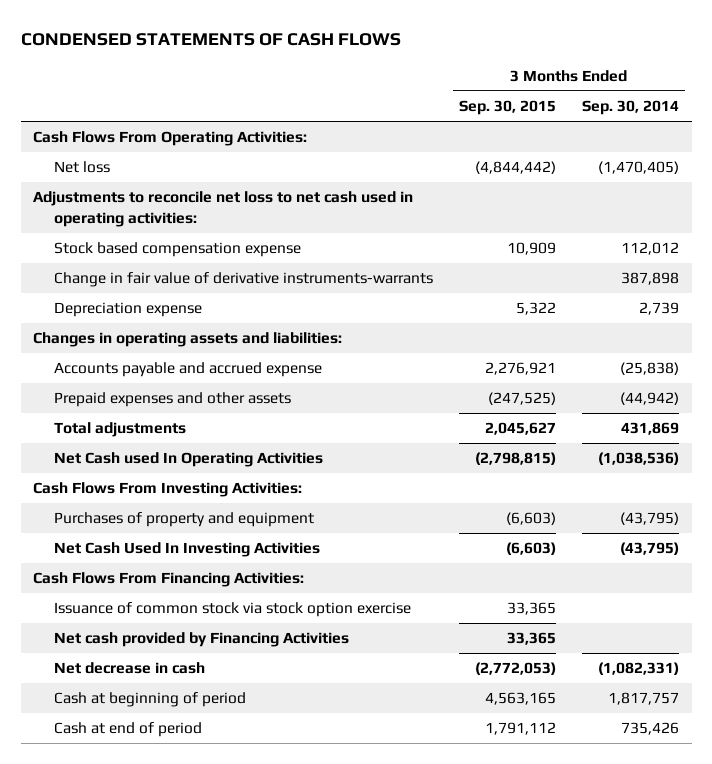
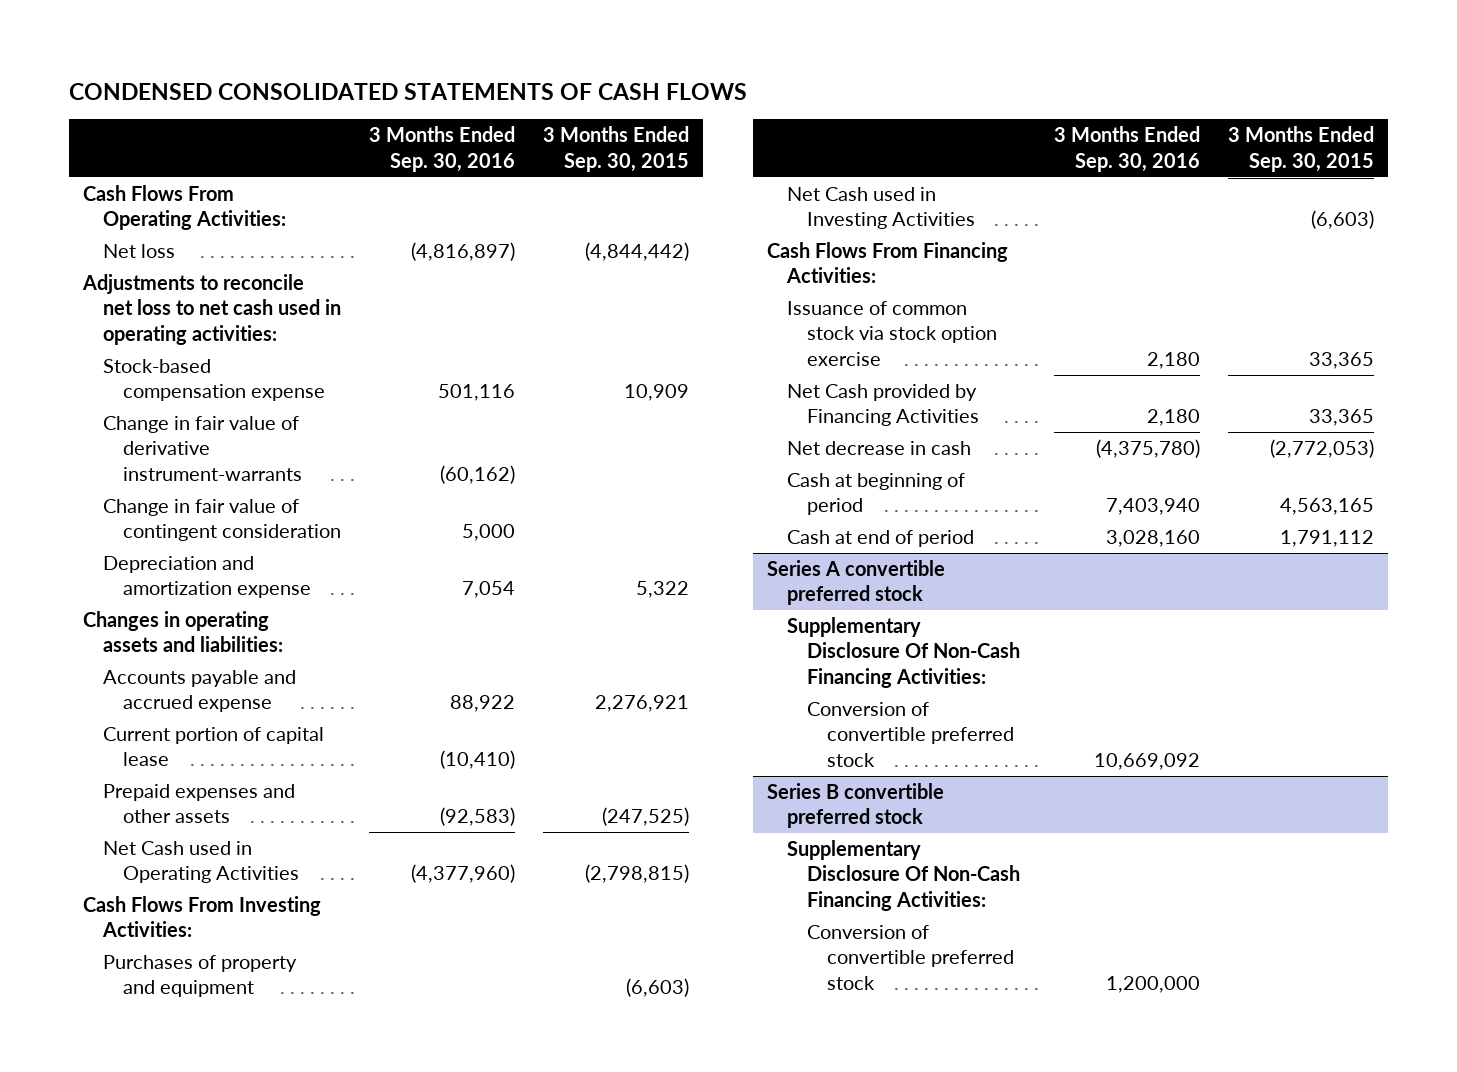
[20,32,401,46] CONDENSED STATEMENTS OF CASH FLOWS -> [68,82,747,100] CONDENSED CONSOLIDATED STATEMENTS OF CASH FLOWS
[581,100,679,116] Sep. 30, 2014 -> none
none -> [368,126,515,172] 3 Months Ended Sep. 30, 2016
[54,242,302,258] Stock based compensation expense -> [102,359,325,402] Stock-based compensation expense
[54,272,434,288] Change in fair value of derivative instruments-warrants -> [102,416,302,481] Change in fair value of derivative instrument-warrants
none -> [102,499,341,542] Change in fair value of contingent consideration
[54,302,203,318] Depreciation expense -> [102,556,311,599] Depreciation and amortization expense
none -> [102,727,324,767] Current portion of capital lease
[54,422,187,438] Total adjustments -> none
[54,452,324,468] Net Cash used In Operating Activities -> [102,841,299,884] Net Cash used in Operating Activities
[54,542,321,558] Net Cash Used In Investing Activities -> [787,187,976,230] Net Cash used in Investing Activities
[54,632,350,648] Net cash provided by Financing Activities -> [787,384,980,427] Net Cash provided by Financing Activities
none -> [767,560,946,606] Series A convertible preferred stock
none -> [787,617,1021,688] Supplementary Disclosure Of Non-Cash Financing Activities:
none -> [807,702,1015,767] Conversion of convertible preferred stock
none -> [767,783,945,829] Series B convertible preferred stock
none -> [787,840,1021,911] Supplementary Disclosure Of Non-Cash Financing Activities:
none -> [807,925,1015,990] Conversion of convertible preferred stock

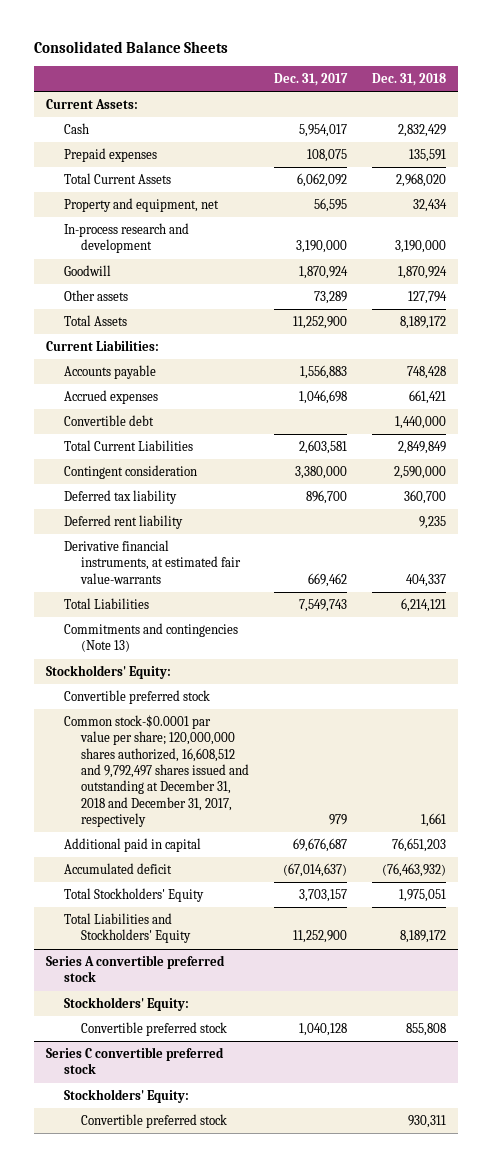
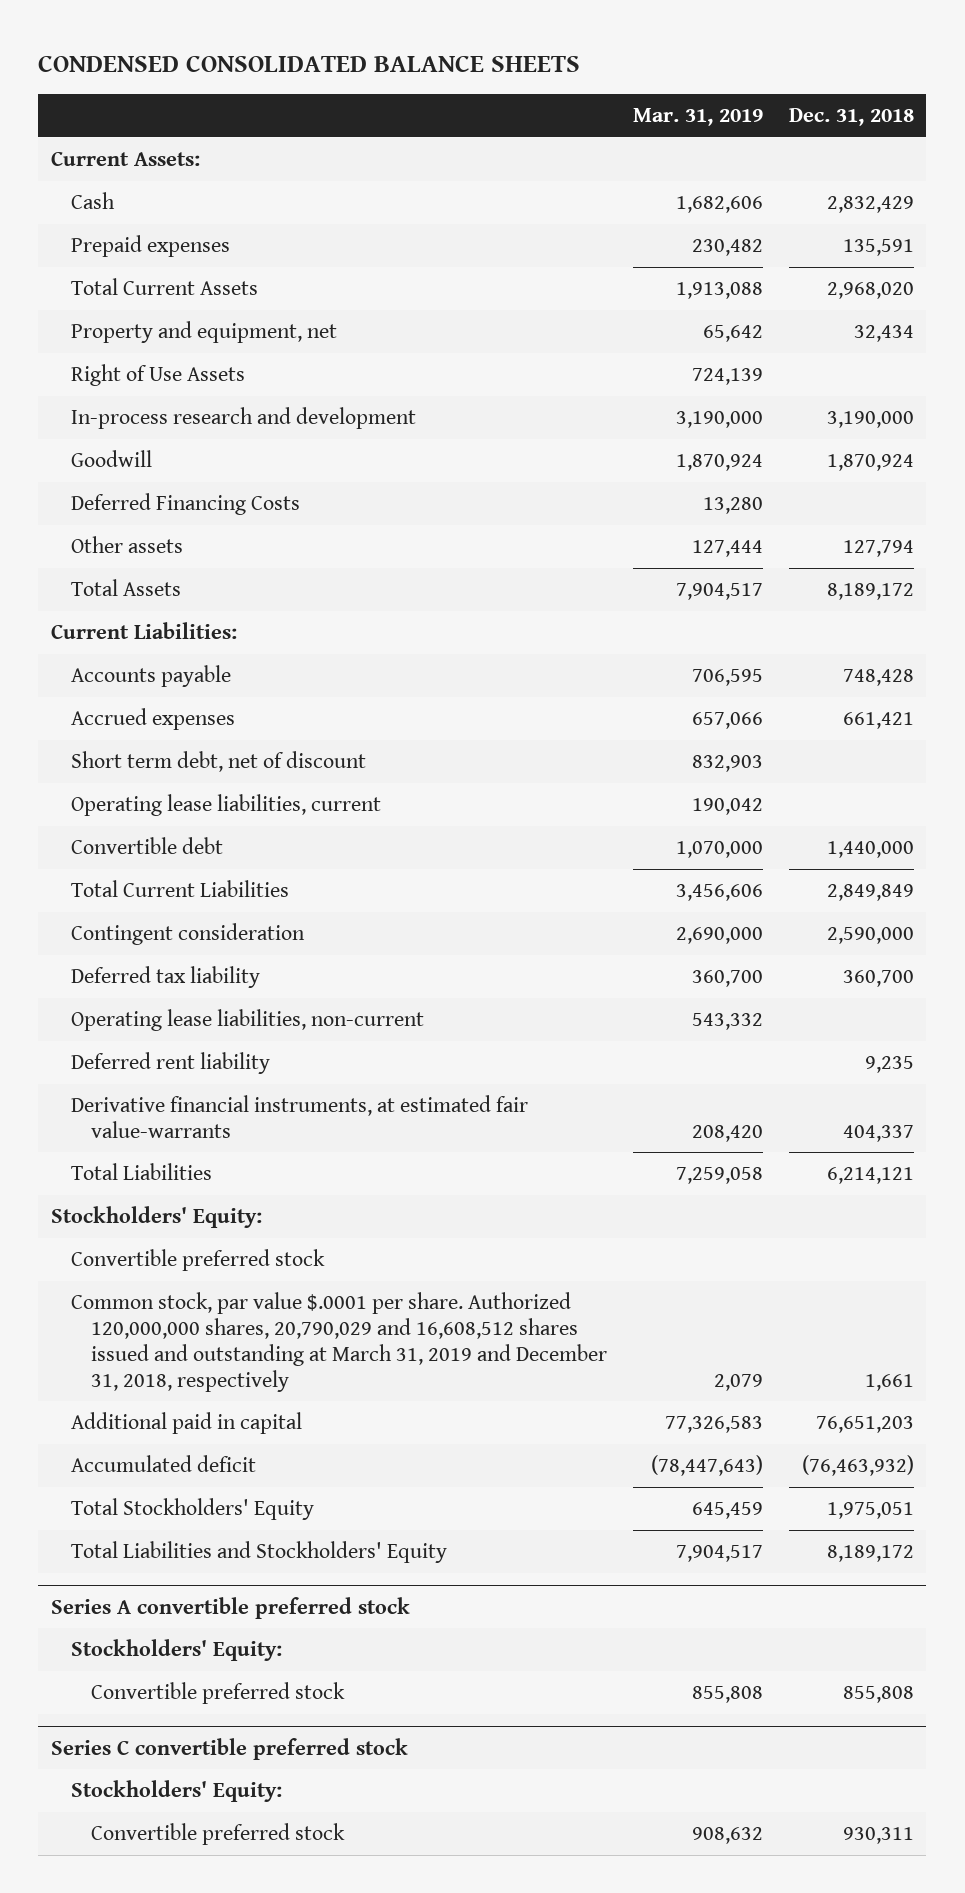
[33,41,228,54] Consolidated Balance Sheets -> [38,55,581,73] CONDENSED CONSOLIDATED BALANCE SHEETS
[274,72,349,86] Dec. 31, 2017 -> none
none -> [632,108,763,127] Mar. 31, 2019
none -> [70,364,245,387] Right of Use Assets
none -> [70,493,300,516] Deferred Financing Costs
none -> [70,751,366,773] Short term debt, net of discount
none -> [70,794,381,817] Operating lease liabilities, current
none -> [70,1009,424,1032] Operating lease liabilities, non-current
[63,622,238,653] Commitments and contingencies (Note 13) -> none
[63,714,250,828] Common stock-$0.0001 par value per share; 120,000,000 shares authorized, 16,608,512 and 9,792,497 shares issued and outstanding at December 31, 2018 and December 31, 2017, respectively -> [70,1292,607,1392] Common stock, par value $.0001 per share. Authorized 120,000,000 shares, 20,790,029 and 16,608,512 shares issued and outstanding at March 31, 2019 and December 31, 2018, respectively

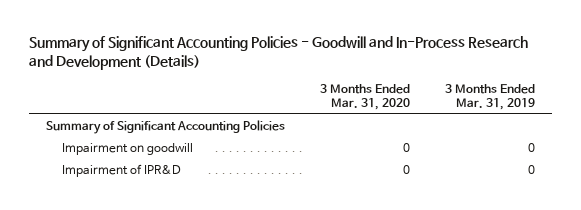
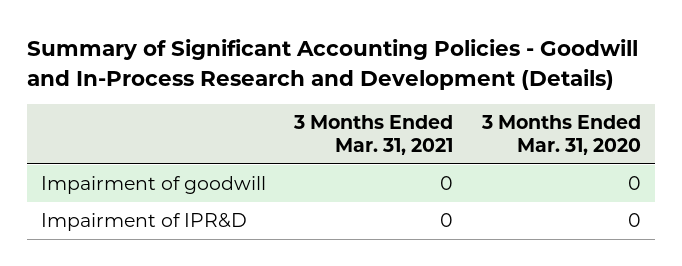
[444,83,535,110] 3 Months Ended Mar. 31, 2019 -> none
none -> [293,115,454,155] 3 Months Ended Mar. 31, 2021
[46,120,286,135] Summary of Significant Accounting Policies -> none
[61,143,193,156] Impairment on goodwill -> [41,175,267,194] Impairment of goodwill

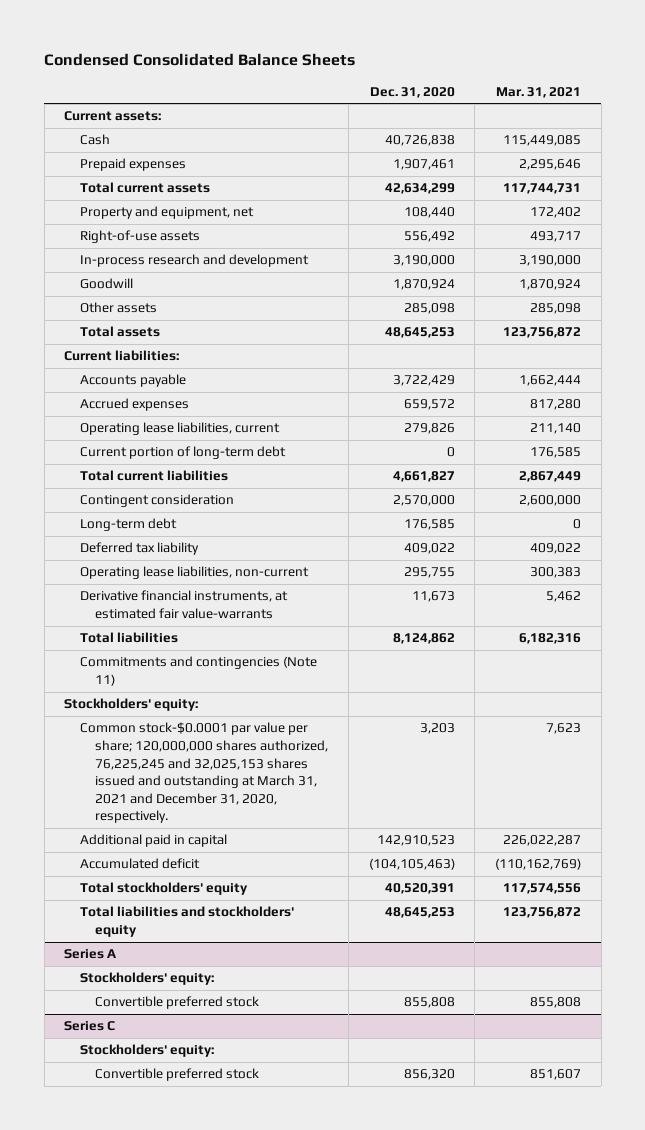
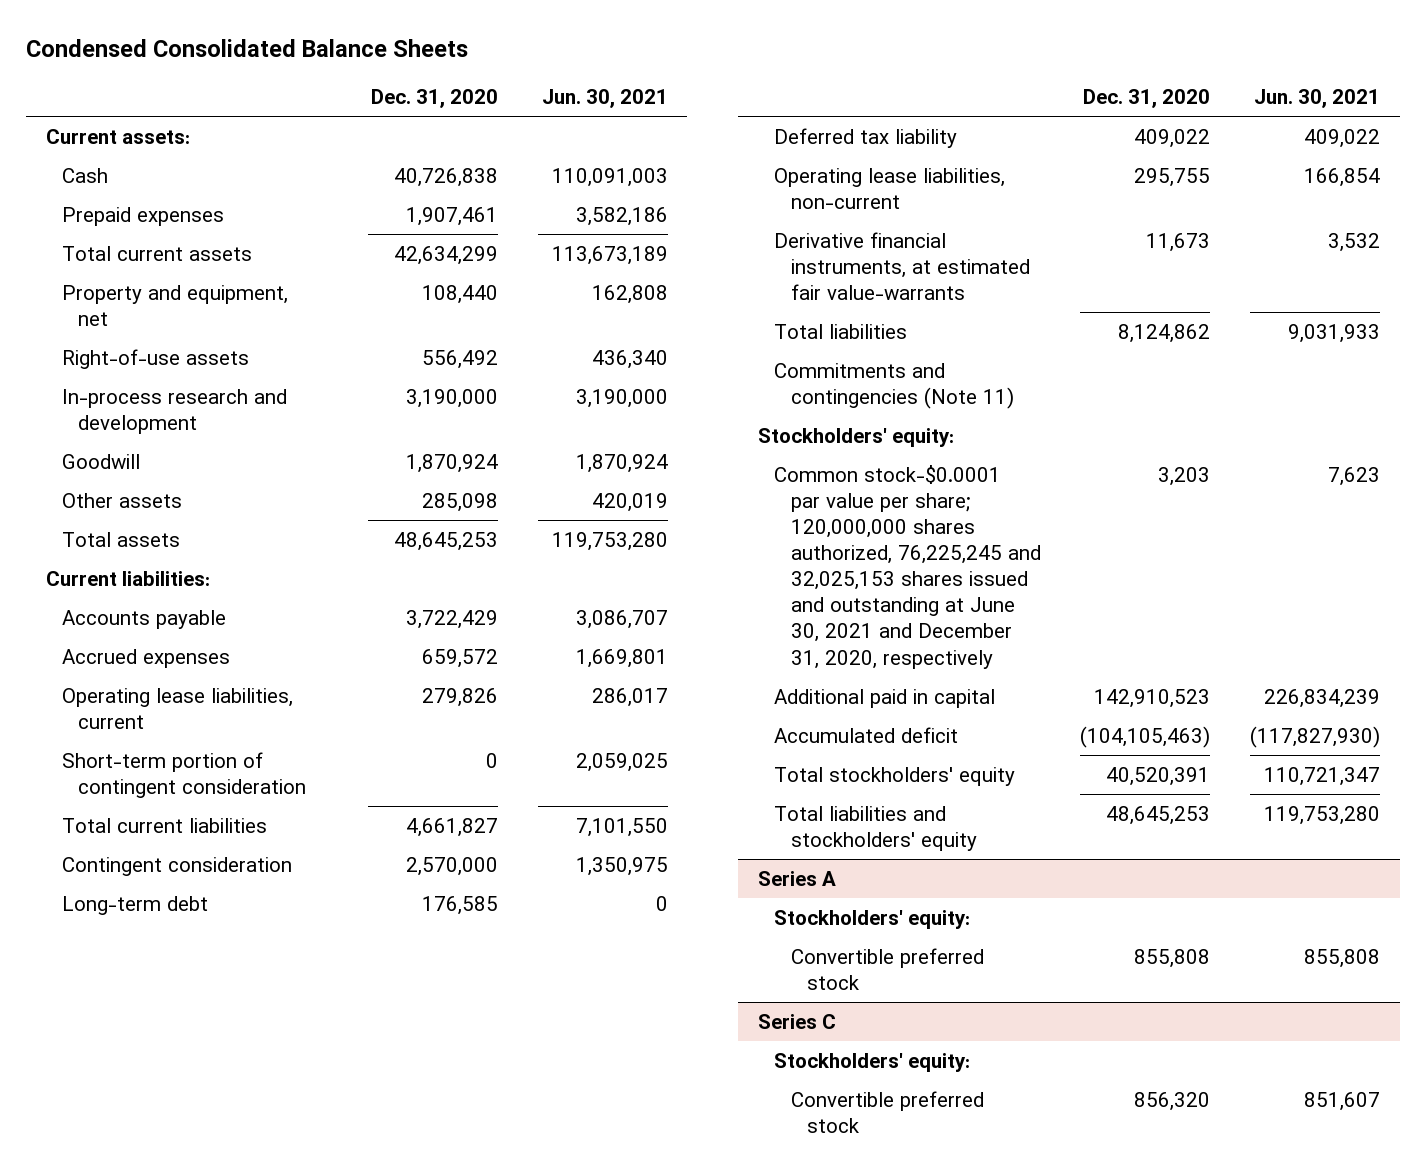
[495,86,581,98] Mar. 31, 2021 -> none
none -> [541,89,668,109] Jun. 30, 2021
[79,446,286,460] Current portion of long-term debt -> none
none -> [61,751,307,798] Short-term portion of contingent consideration
[79,722,329,824] Common stock-$0.0001 par value per share; 120,000,000 shares authorized, 76,225,245 and 32,025,153 shares issued and outstanding at March 31, 2021 and December 31, 2020, respectively. -> [774,464,1041,669] Common stock-$0.0001 par value per share; 120,000,000 shares authorized, 76,225,245 and 32,025,153 shares issued and outstanding at June 30, 2021 and December 31, 2020, respectively

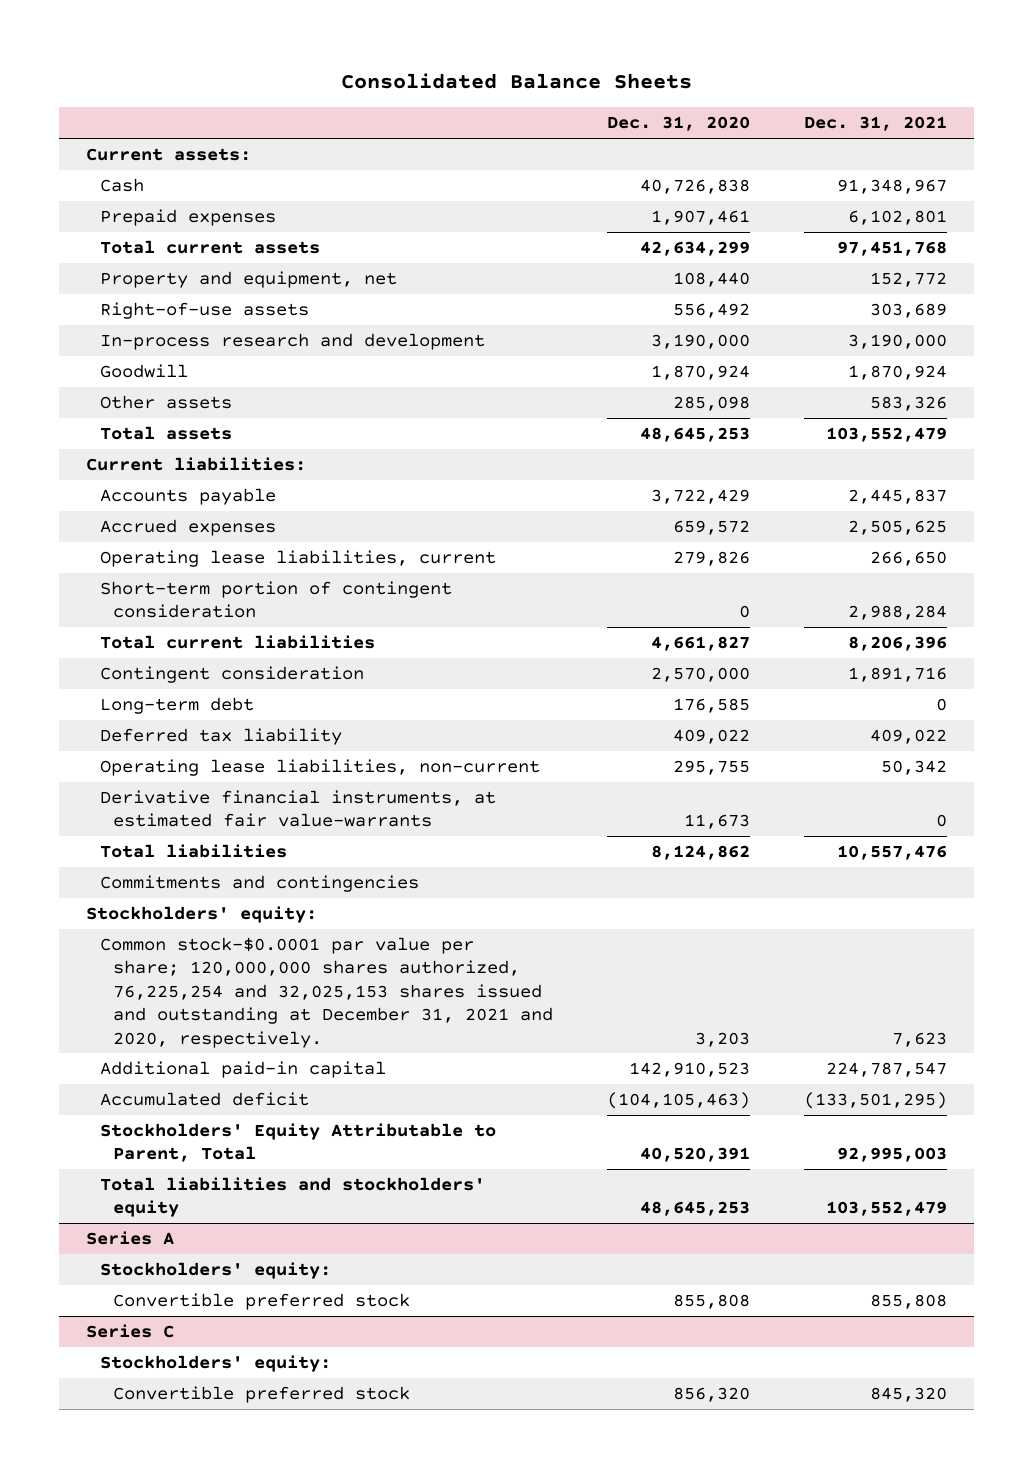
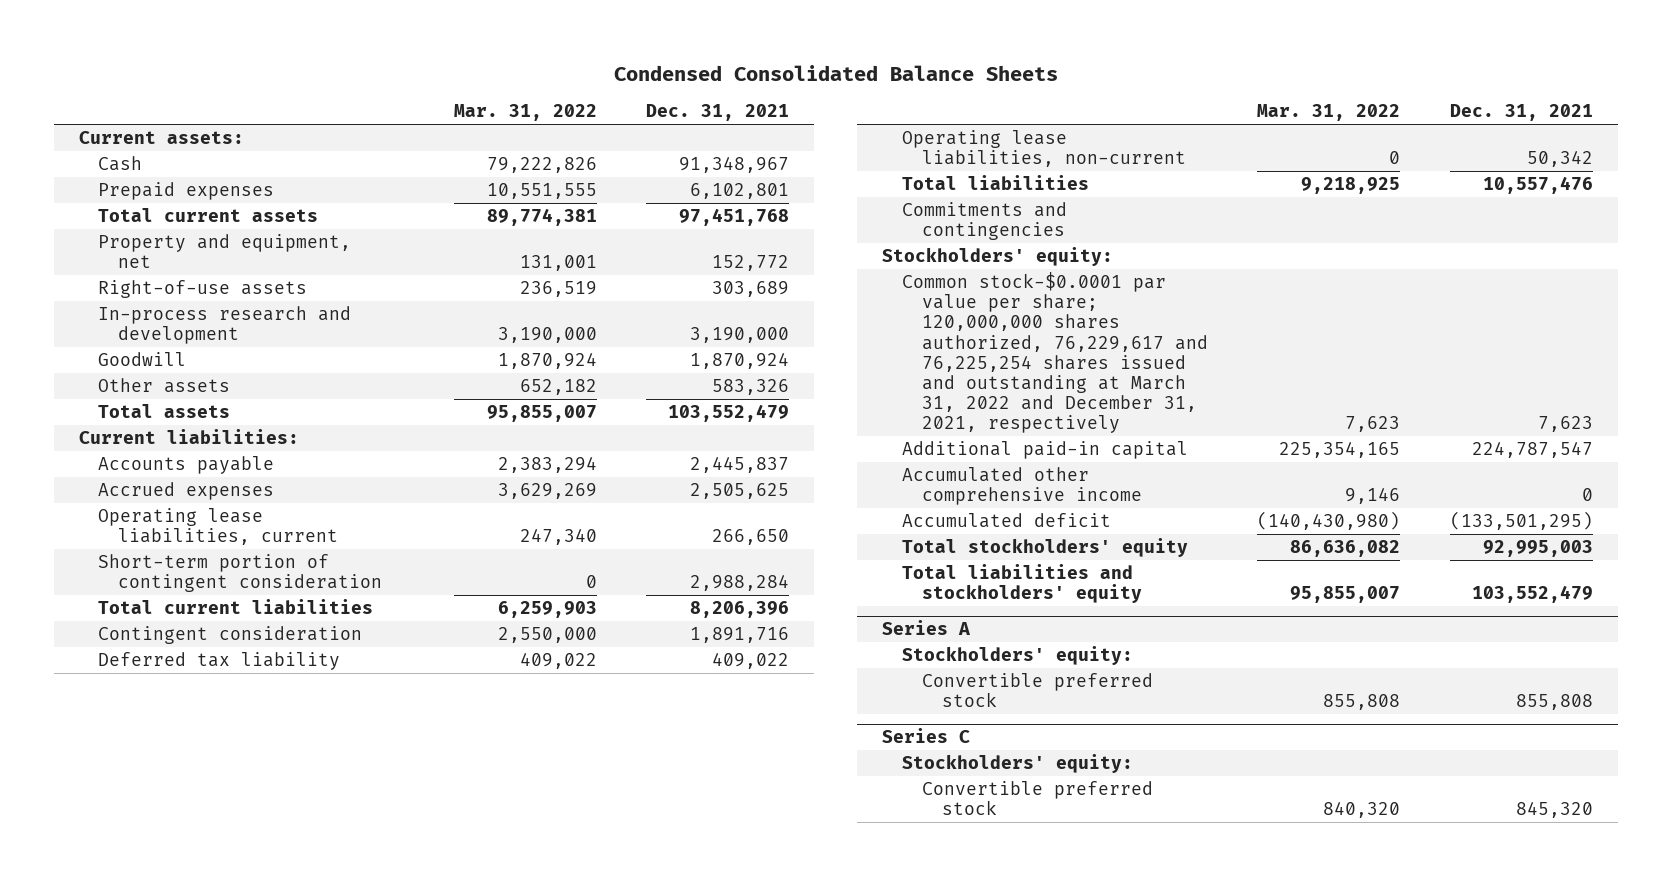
[340,73,692,90] Consolidated Balance Sheets -> [613,64,1058,81] Condensed Consolidated Balance Sheets
[607,116,751,132] Dec. 31, 2020 -> none
none -> [453,104,597,122] Mar. 31, 2022
[99,697,254,715] Long-term debt -> none
[99,790,496,828] Derivative financial instruments, at estimated fair value-warrants -> none
[99,937,554,1048] Common stock-$0.0001 par value per share; 120,000,000 shares authorized, 76,225,254 and 32,025,153 shares issued and outstanding at December 31, 2021 and 2020, respectively. -> [902,272,1209,434] Common stock-$0.0001 par value per share; 120,000,000 shares authorized, 76,229,617 and 76,225,254 shares issued and outstanding at March 31, 2022 and December 31, 2021, respectively
none -> [902,467,1143,506] Accumulated other comprehensive income
[99,1123,496,1163] Stockholders' Equity Attributable to Parent, Total -> [902,538,1189,558] Total stockholders' equity

